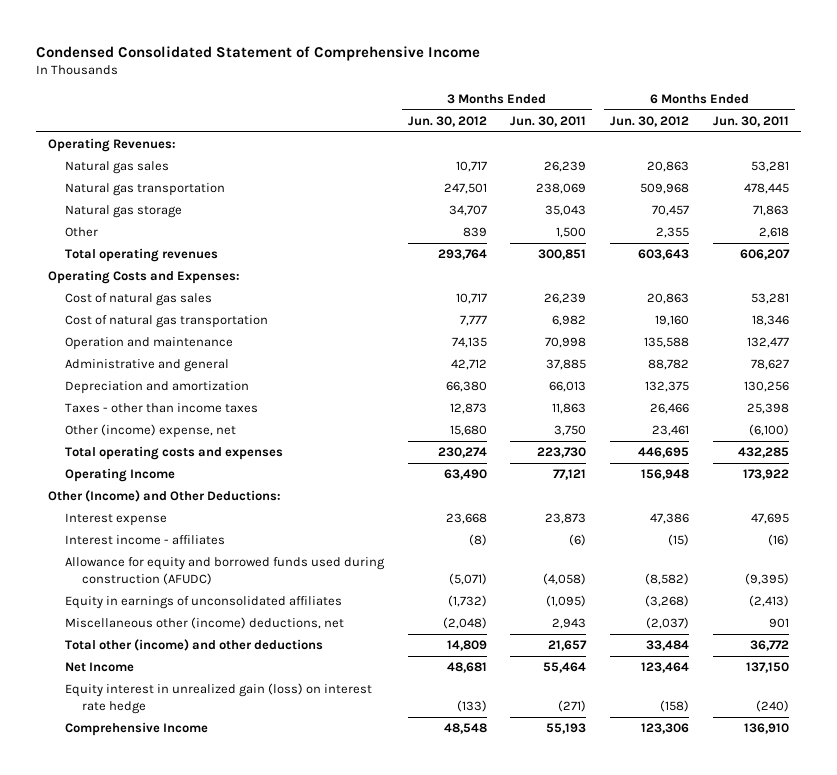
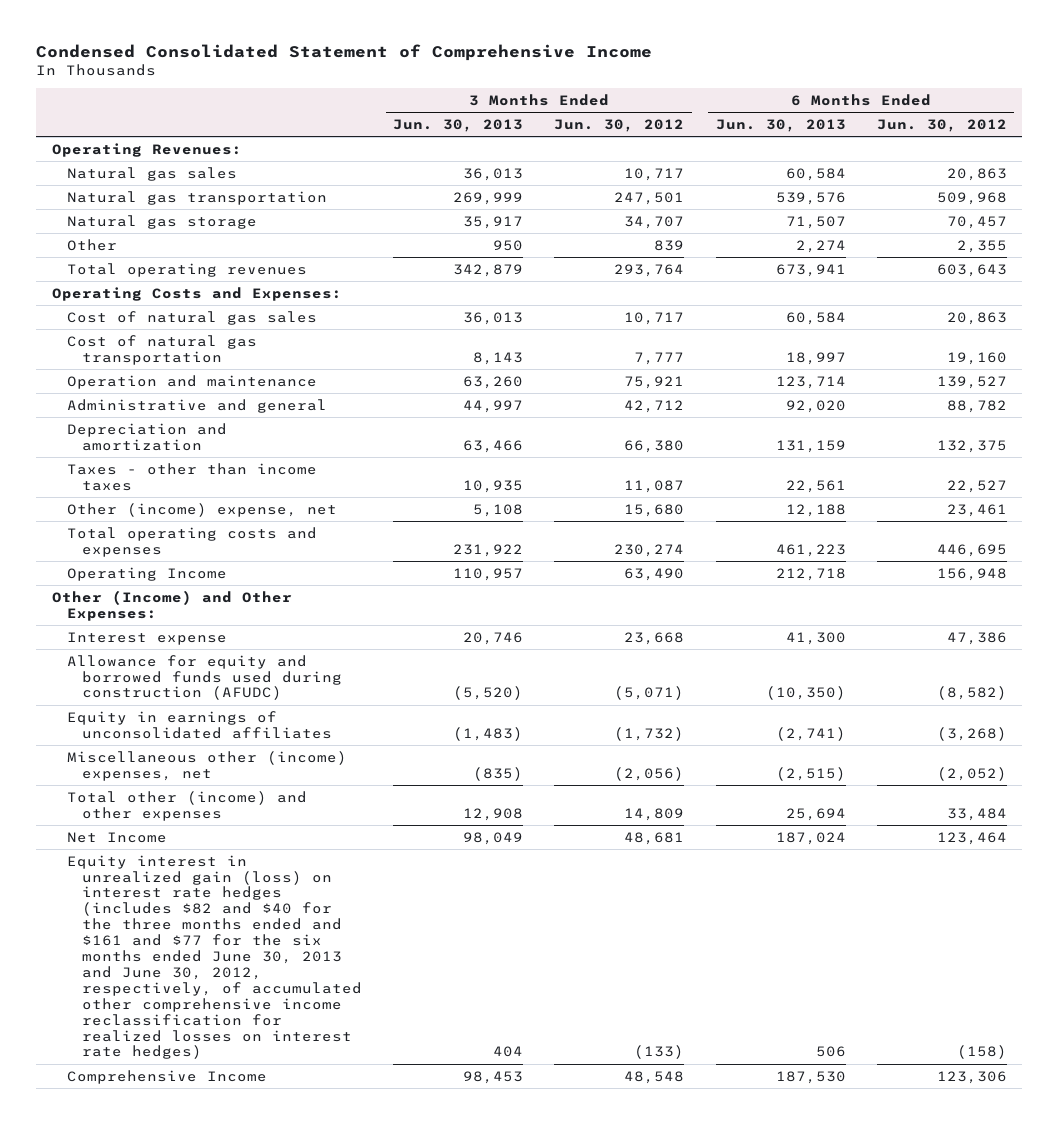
[510,115,587,127] Jun. 30, 2011 -> none
[712,115,789,127] Jun. 30, 2011 -> none
none -> [393,119,524,133] Jun. 30, 2013
none -> [715,119,846,133] Jun. 30, 2013
[451,337,487,349] 74,135 -> [624,375,685,389] 75,921
[644,337,690,349] 135,588 -> [936,375,1007,389] 139,527
[449,403,487,415] 12,873 -> [624,479,685,493] 11,087
[650,403,690,415] 26,466 -> [946,479,1007,493] 22,527
[47,490,281,503] Other (Income) and Other Deductions: -> [51,589,292,621] Other (Income) and Other Expenses:
[65,535,226,546] Interest income - affiliates -> none
[65,617,345,630] Miscellaneous other (income) deductions, net -> [66,750,347,781] Miscellaneous other (income) expenses, net
[442,617,487,630] (2,048) -> [614,766,685,781] (2,056)
[646,617,690,630] (2,037) -> [936,766,1007,781] (2,052)
[65,639,324,652] Total other (income) and other deductions -> [66,790,307,821] Total other (income) and other expenses
[65,683,373,715] Equity interest in unrealized gain (loss) on interest rate hedge -> [66,854,363,1060] Equity interest in unrealized gain (loss) on interest rate hedges (includes $82 and $40 for the three months ended and $161 and $77 for the six months ended June 30, 2013 and June 30, 2012, respectively, of accumulated other comprehensive income reclassification for realized losses on interest rate hedges)

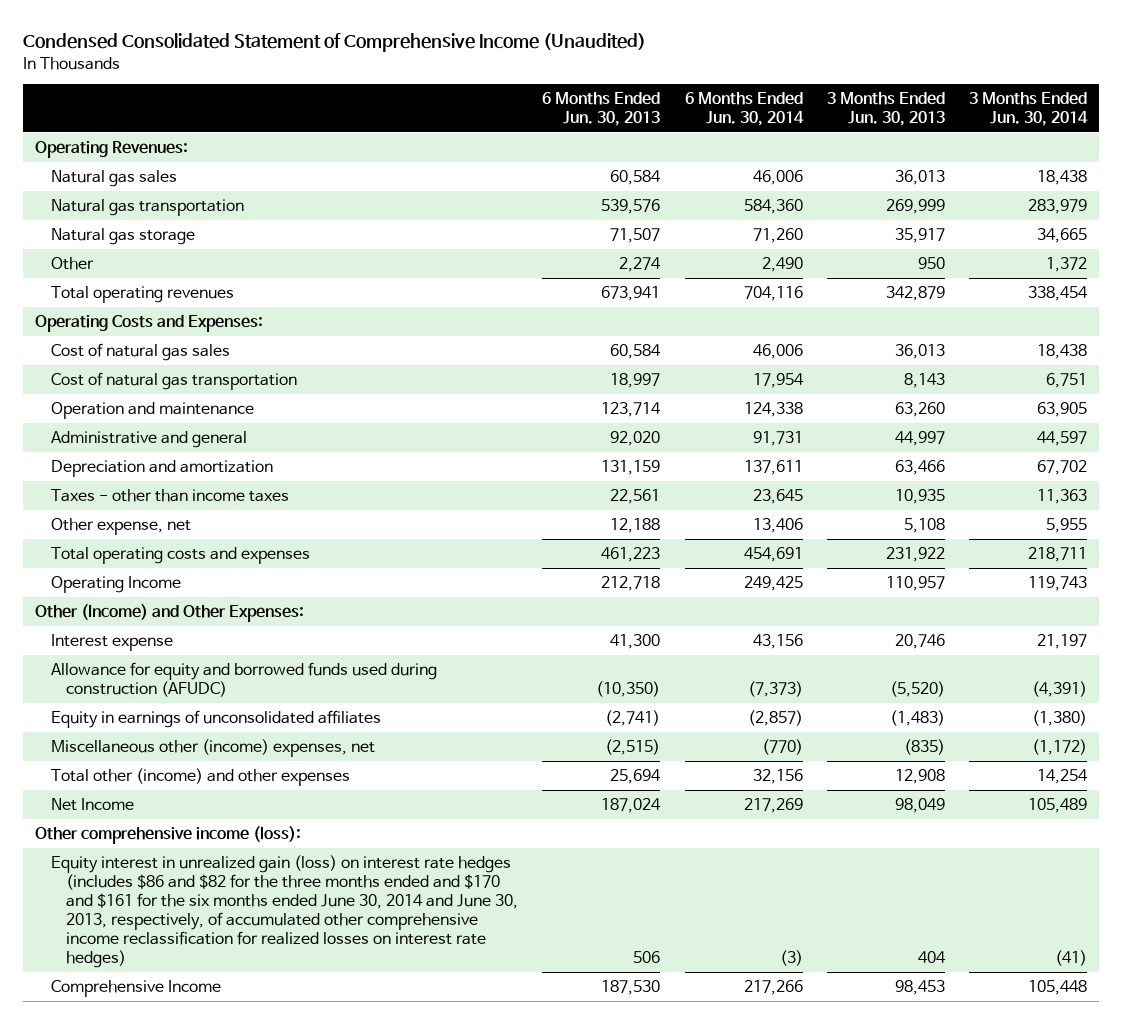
[36,43,653,61] Condensed Consolidated Statement of Comprehensive Income -> [22,33,646,53] Condensed Consolidated Statement of Comprehensive Income (Unaudited)
[554,119,685,133] Jun. 30, 2012 -> none
[876,119,1007,133] Jun. 30, 2012 -> none
none -> [684,92,804,127] 6 Months Ended Jun. 30, 2014
none -> [968,92,1088,127] 3 Months Ended Jun. 30, 2014
[66,502,337,517] Other (income) expense, net -> [50,517,191,535] Other expense, net
none -> [35,825,302,844] Other comprehensive income (loss):
[66,854,363,1060] Equity interest in unrealized gain (loss) on interest rate hedges (includes $82 and $40 for the three months ended and $161 and $77 for the six months ended June 30, 2013 and June 30, 2012, respectively, of accumulated other comprehensive income reclassification for realized losses on interest rate hedges) -> [50,854,519,969] Equity interest in unrealized gain (loss) on interest rate hedges (includes $86 and $82 for the three months ended and $170 and $161 for the six months ended June 30, 2014 and June 30, 2013, respectively, of accumulated other comprehensive income reclassification for realized losses on interest rate hedges)

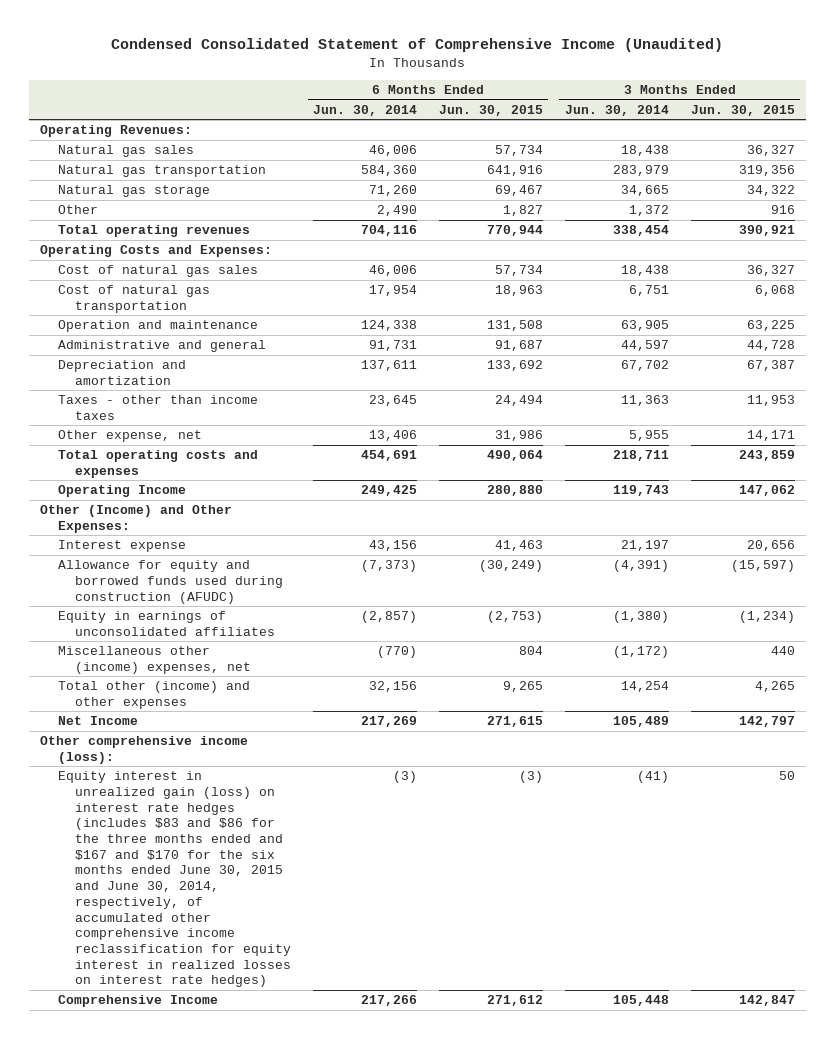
[542,92,661,127] 6 Months Ended Jun. 30, 2013 -> none
[826,92,945,127] 3 Months Ended Jun. 30, 2013 -> none
none -> [439,104,544,116] Jun. 30, 2015
none -> [690,104,795,116] Jun. 30, 2015
[50,854,519,969] Equity interest in unrealized gain (loss) on interest rate hedges (includes $86 and $82 for the three months ended and $170 and $161 for the six months ended June 30, 2014 and June 30, 2013, respectively, of accumulated other comprehensive income reclassification for realized losses on interest rate hedges) -> [57,771,292,988] Equity interest in unrealized gain (loss) on interest rate hedges (includes $83 and $86 for the three months ended and $167 and $170 for the six months ended June 30, 2015 and June 30, 2014, respectively, of accumulated other comprehensive income reclassification for equity interest in realized losses on interest rate hedges)

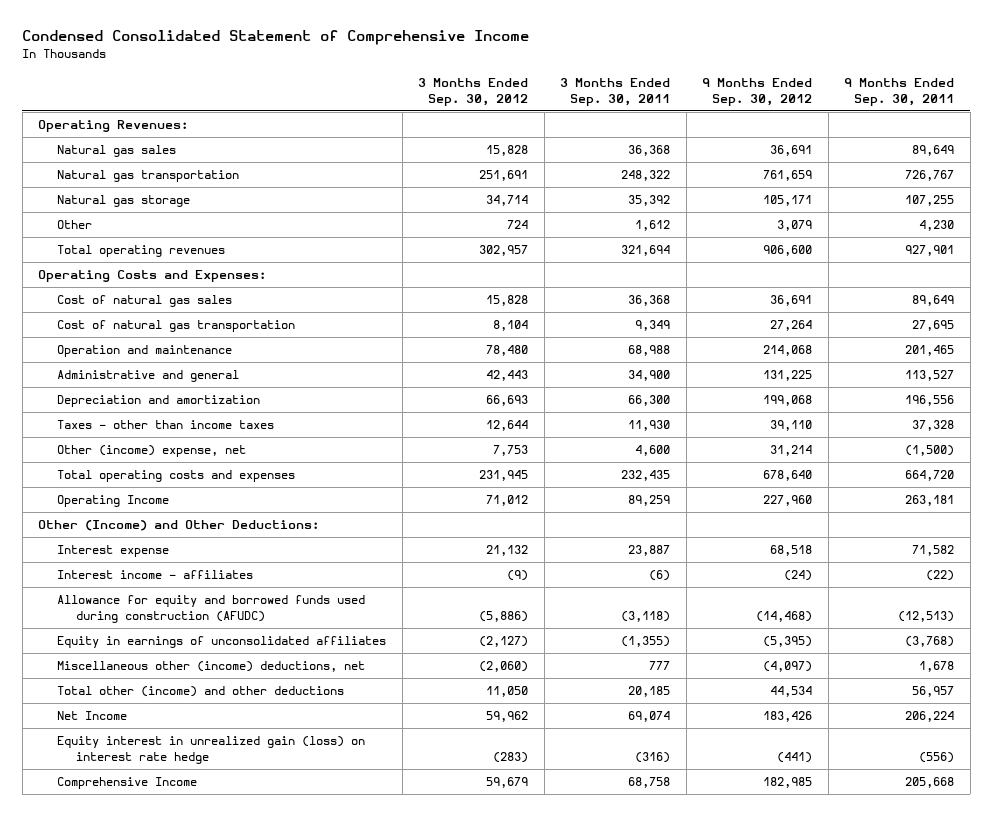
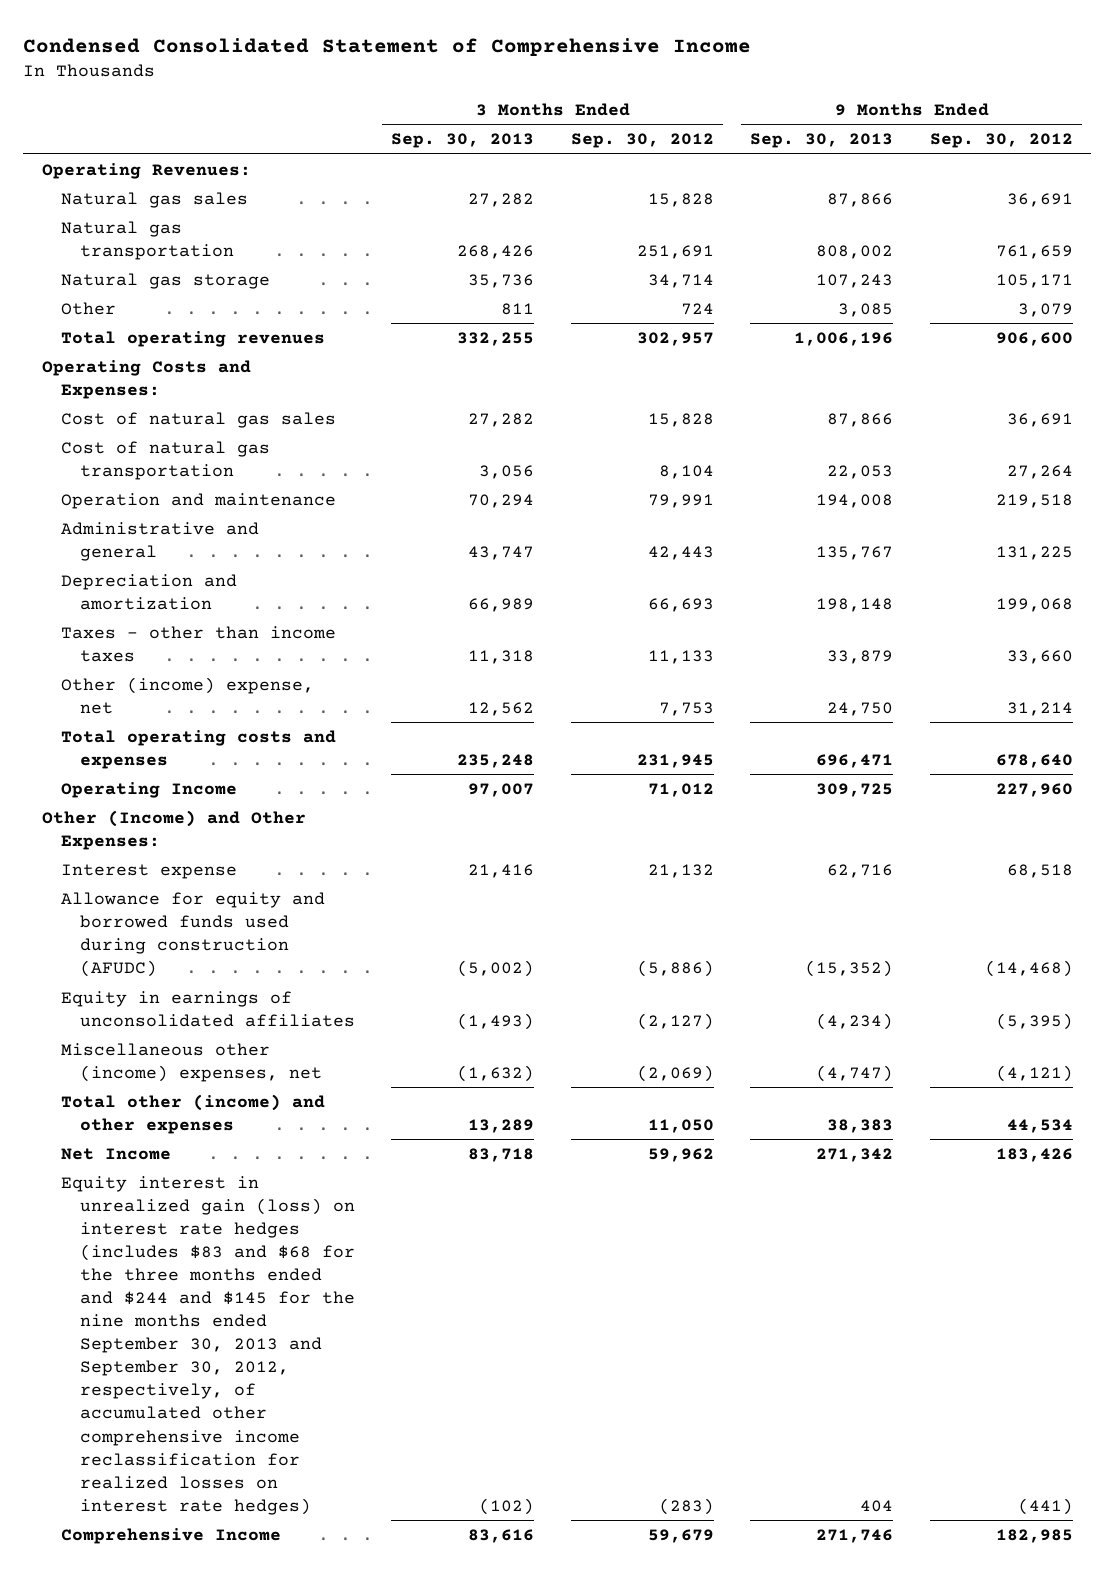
[560,78,671,106] 3 Months Ended Sep. 30, 2011 -> none
[844,78,955,106] 9 Months Ended Sep. 30, 2011 -> none
none -> [391,133,535,149] Sep. 30, 2013
none -> [750,133,894,149] Sep. 30, 2013
[486,345,529,357] 78,480 -> [647,494,714,509] 79,991
[763,345,813,357] 214,068 -> [995,494,1073,509] 219,518
[486,420,529,432] 12,644 -> [647,650,714,665] 11,133
[770,420,813,432] 39,110 -> [1006,650,1073,665] 33,660
[38,520,320,532] Other (Income) and Other Deductions: -> [41,810,306,851] Other (Income) and Other Expenses:
[57,570,254,580] Interest income - affiliates -> none
[57,661,366,673] Miscellaneous other (income) deductions, net -> [60,1043,322,1083] Miscellaneous other (income) expenses, net
[479,661,529,673] (2,060) -> [636,1065,714,1083] (2,069)
[763,661,813,673] (4,097) -> [995,1065,1073,1083] (4,121)
[57,686,345,698] Total other (income) and other deductions -> [60,1094,325,1135] Total other (income) and other expenses
[57,736,366,764] Equity interest in unrealized gain (loss) on interest rate hedge -> [60,1176,355,1515] Equity interest in unrealized gain (loss) on interest rate hedges (includes $83 and $68 for the three months ended and $244 and $145 for the nine months ended September 30, 2013 and September 30, 2012, respectively, of accumulated other comprehensive income reclassification for realized losses on interest rate hedges)

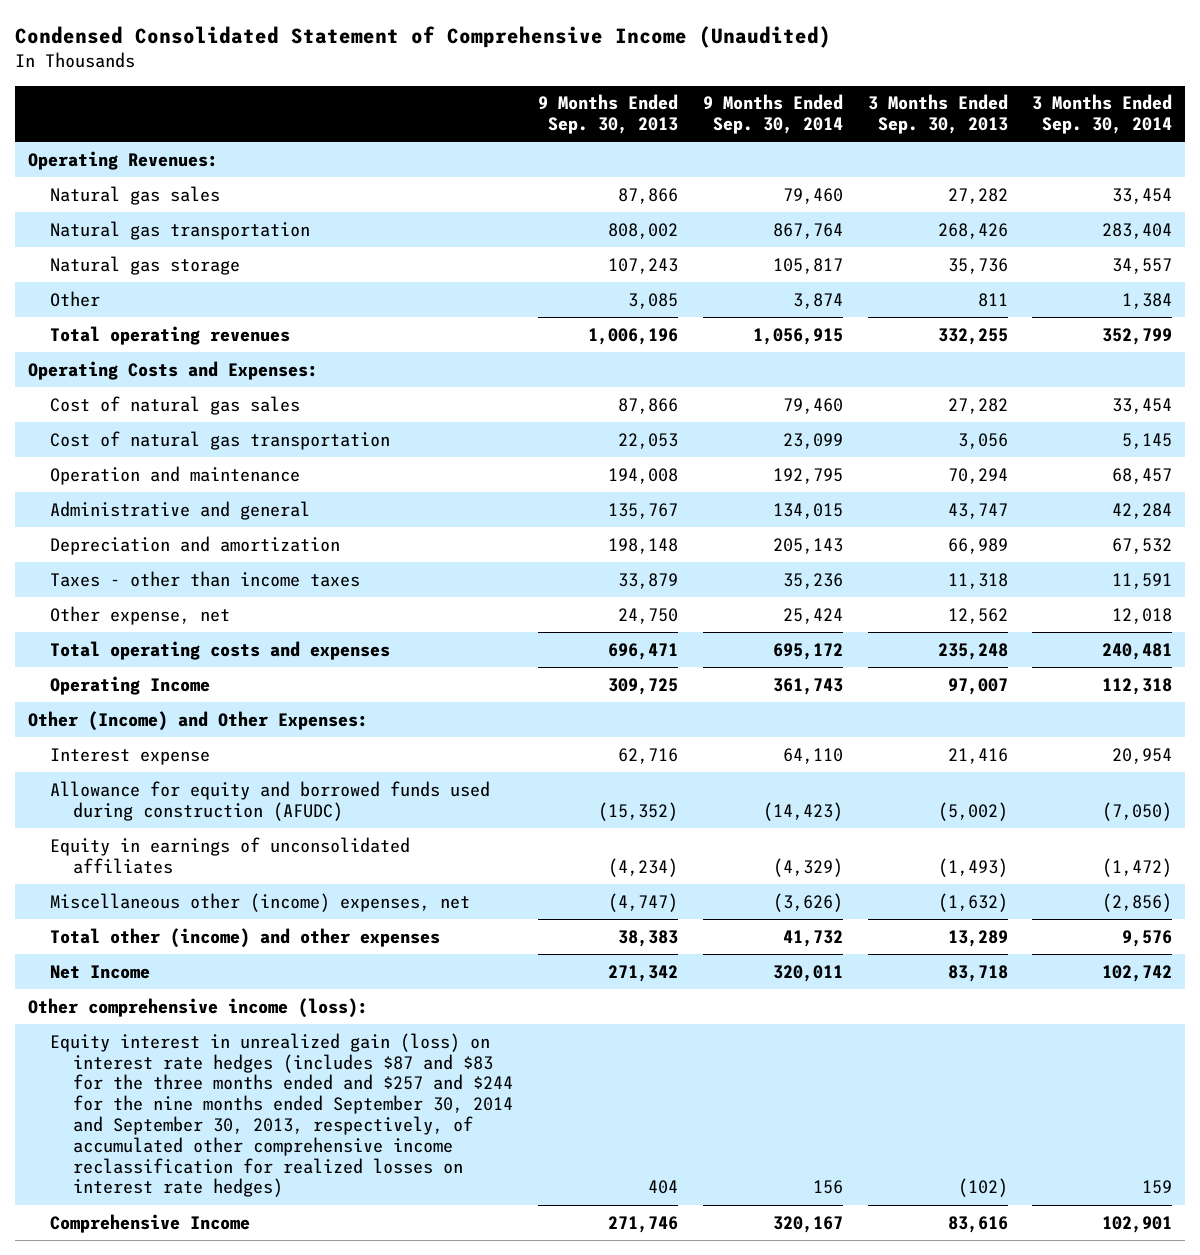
[23,37,752,56] Condensed Consolidated Statement of Comprehensive Income -> [15,26,832,49] Condensed Consolidated Statement of Comprehensive Income (Unaudited)
[570,133,714,149] Sep. 30, 2012 -> none
[929,133,1073,149] Sep. 30, 2012 -> none
none -> [702,94,843,135] 9 Months Ended Sep. 30, 2014
none -> [1032,94,1173,135] 3 Months Ended Sep. 30, 2014
[60,677,314,715] Other (income) expense, net -> [50,605,231,625] Other expense, net
none -> [27,997,368,1018] Other comprehensive income (loss):
[60,1176,355,1515] Equity interest in unrealized gain (loss) on interest rate hedges (includes $83 and $68 for the three months ended and $244 and $145 for the nine months ended September 30, 2013 and September 30, 2012, respectively, of accumulated other comprehensive income reclassification for realized losses on interest rate hedges) -> [50,1032,514,1198] Equity interest in unrealized gain (loss) on interest rate hedges (includes $87 and $83 for the three months ended and $257 and $244 for the nine months ended September 30, 2014 and September 30, 2013, respectively, of accumulated other comprehensive income reclassification for realized losses on interest rate hedges)

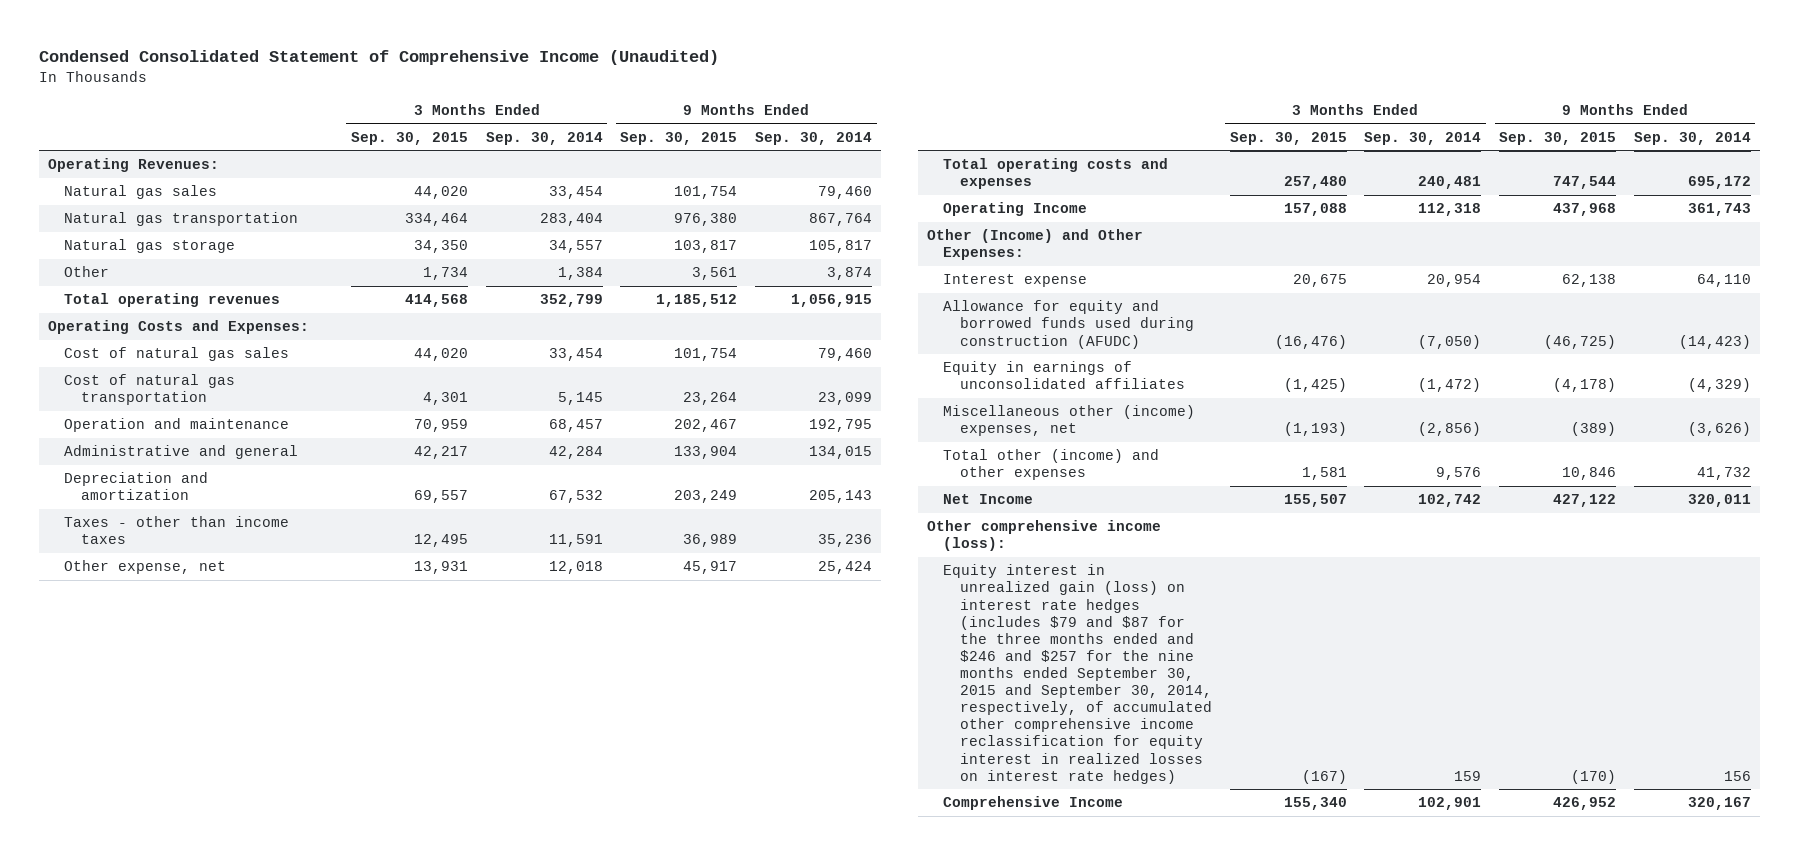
[538,94,679,135] 9 Months Ended Sep. 30, 2013 -> none
[867,94,1008,135] 3 Months Ended Sep. 30, 2013 -> none
none -> [350,131,468,145] Sep. 30, 2015
none -> [620,131,738,145] Sep. 30, 2015
[50,1032,514,1198] Equity interest in unrealized gain (loss) on interest rate hedges (includes $87 and $83 for the three months ended and $257 and $244 for the nine months ended September 30, 2014 and September 30, 2013, respectively, of accumulated other comprehensive income reclassification for realized losses on interest rate hedges) -> [943,564,1212,784] Equity interest in unrealized gain (loss) on interest rate hedges (includes $79 and $87 for the three months ended and $246 and $257 for the nine months ended September 30, 2015 and September 30, 2014, respectively, of accumulated other comprehensive income reclassification for equity interest in realized losses on interest rate hedges)

